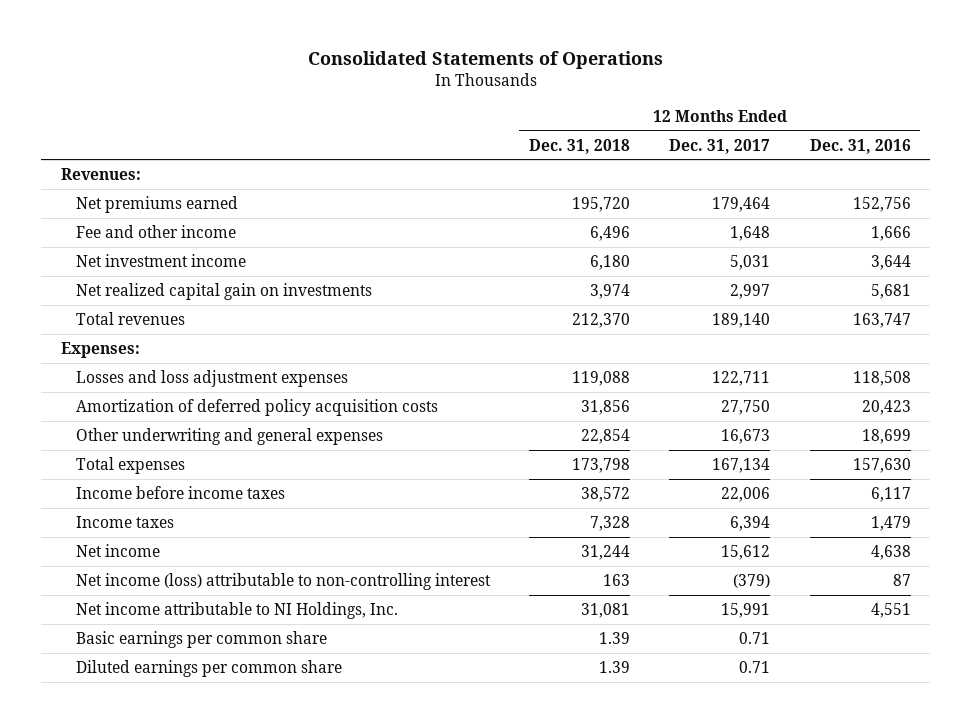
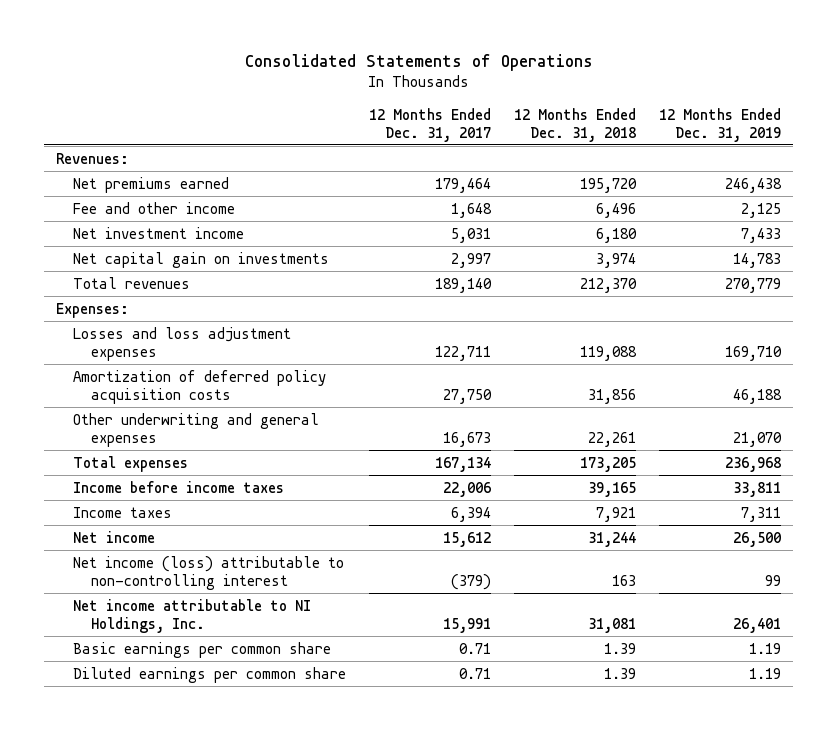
[809,138,911,154] Dec. 31, 2016 -> none
none -> [659,107,782,142] 12 Months Ended Dec. 31, 2019
[76,282,373,300] Net realized capital gain on investments -> [73,251,330,268] Net capital gain on investments
[581,428,631,444] 22,854 -> [588,431,637,447] 22,261
[572,457,631,473] 173,798 -> [580,456,637,472] 173,205
[581,486,631,502] 38,572 -> [588,481,637,497] 39,165
[590,515,631,531] 7,328 -> [596,506,637,522] 7,921

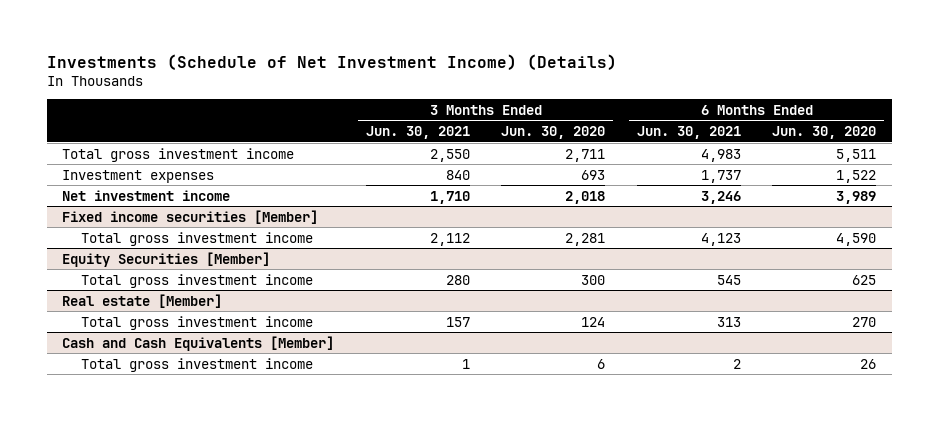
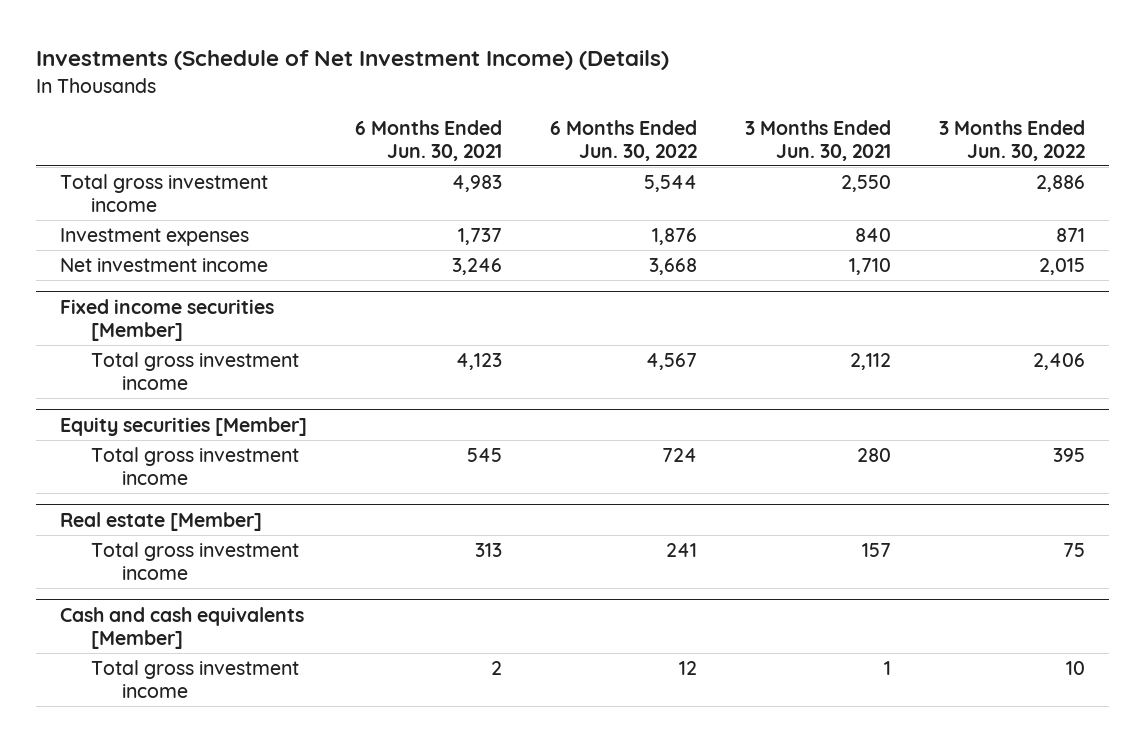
[501,126,606,140] Jun. 30, 2020 -> none
[772,126,877,140] Jun. 30, 2020 -> none
none -> [549,119,697,161] 6 Months Ended Jun. 30, 2022
none -> [938,119,1085,161] 3 Months Ended Jun. 30, 2022
[62,251,271,267] Equity Securities [Member] -> [59,416,307,436] Equity securities [Member]
[62,335,335,351] Cash and Cash Equivalents [Member] -> [59,606,304,650] Cash and cash equivalents [Member]

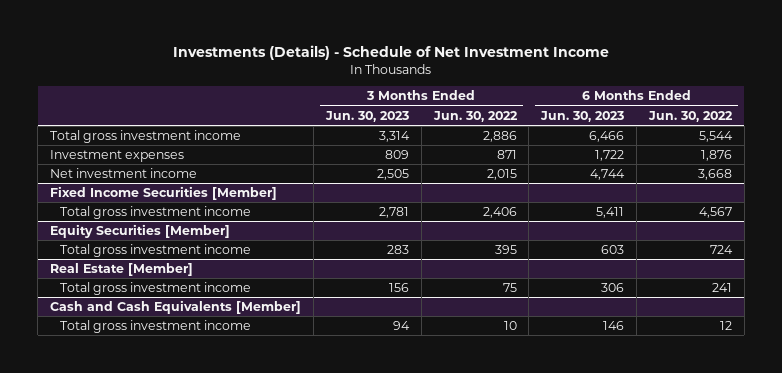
[35,50,669,71] Investments (Schedule of Net Investment Income) (Details) -> [173,45,610,61] Investments (Details) - Schedule of Net Investment Income
[354,119,502,161] 6 Months Ended Jun. 30, 2021 -> none
[744,119,891,161] 3 Months Ended Jun. 30, 2021 -> none
none -> [324,110,409,122] Jun. 30, 2023
none -> [540,110,625,122] Jun. 30, 2023
[59,298,274,342] Fixed income securities [Member] -> [50,186,278,201] Fixed Income Securities [Member]
[59,416,307,436] Equity securities [Member] -> [50,224,231,239] Equity Securities [Member]
[59,511,262,531] Real estate [Member] -> [50,263,194,277] Real Estate [Member]
[59,606,304,650] Cash and cash equivalents [Member] -> [50,300,302,315] Cash and Cash Equivalents [Member]

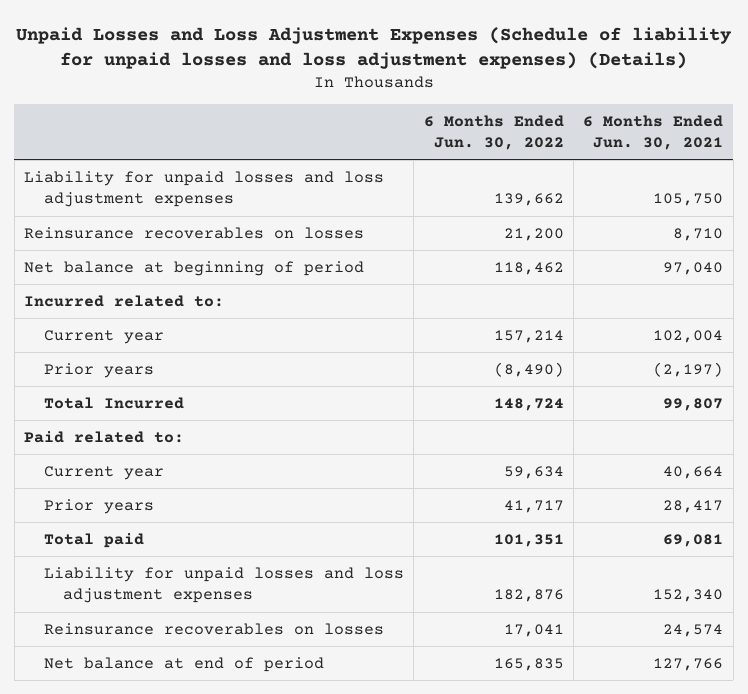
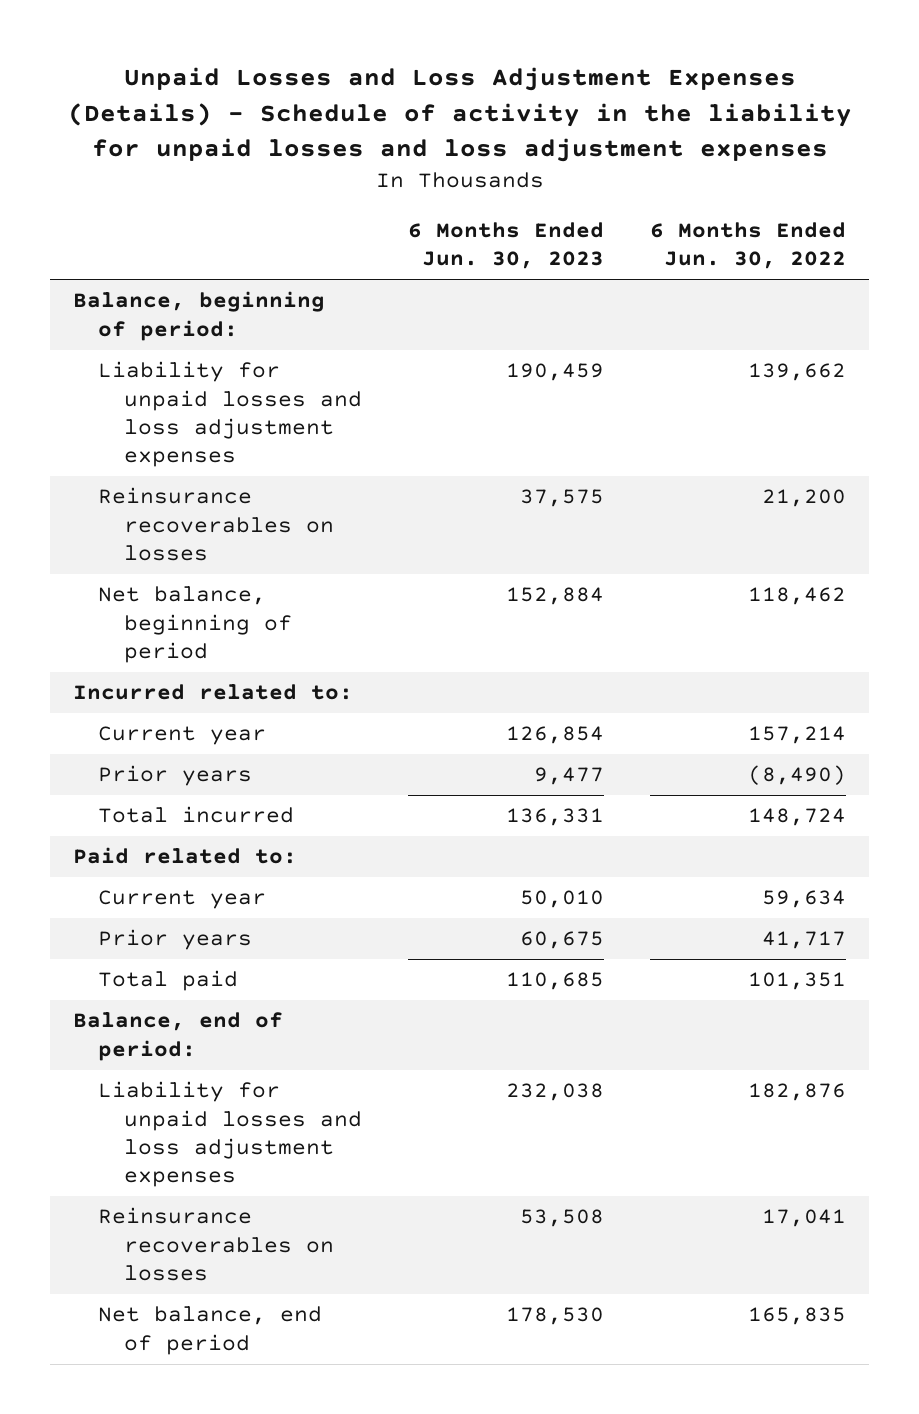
[15,26,732,70] Unpaid Losses and Loss Adjustment Expenses (Schedule of liability for unpaid losses and loss adjustment expenses) (Details) -> [67,67,852,162] Unpaid Losses and Loss Adjustment Expenses (Details) - Schedule of activity in the liability for unpaid losses and loss adjustment expenses
[583,114,724,151] 6 Months Ended Jun. 30, 2021 -> none
none -> [407,221,604,270] 6 Months Ended Jun. 30, 2023
none -> [72,291,325,341] Balance, beginning of period:
[24,260,365,276] Net balance at beginning of period -> [98,586,292,663] Net balance, beginning of period
[43,396,184,409] Total Incurred -> [98,806,295,824] Total incurred
none -> [72,1012,283,1061] Balance, end of period:
[43,656,324,672] Net balance at end of period -> [98,1306,323,1355] Net balance, end of period

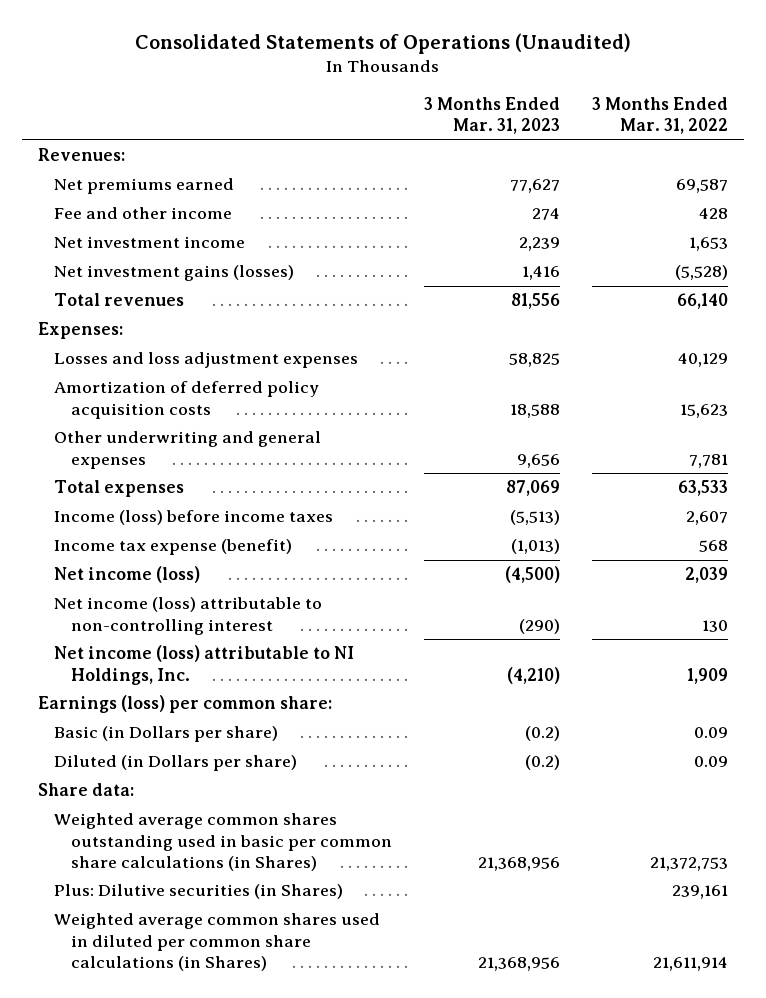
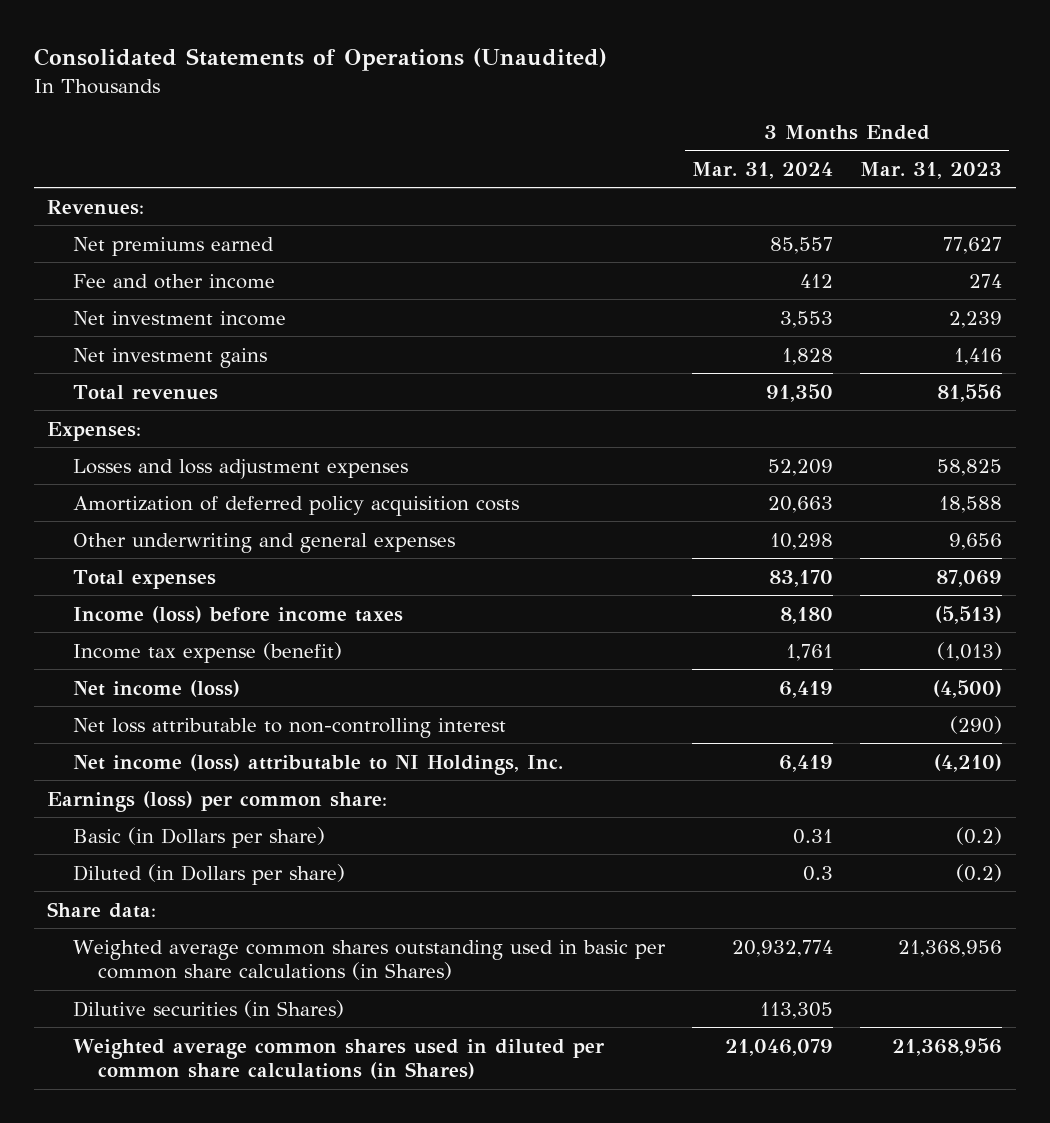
[592,97,729,135] 3 Months Ended Mar. 31, 2022 -> none
none -> [691,162,833,180] Mar. 31, 2024
[54,265,295,282] Net investment gains (losses) -> [72,347,267,368] Net investment gains
[54,597,323,635] Net income (loss) attributable to non-controlling interest -> [72,717,506,738] Net loss attributable to non-controlling interest
[54,884,344,900] Plus: Dilutive securities (in Shares) -> [72,999,344,1018] Dilutive securities (in Shares)

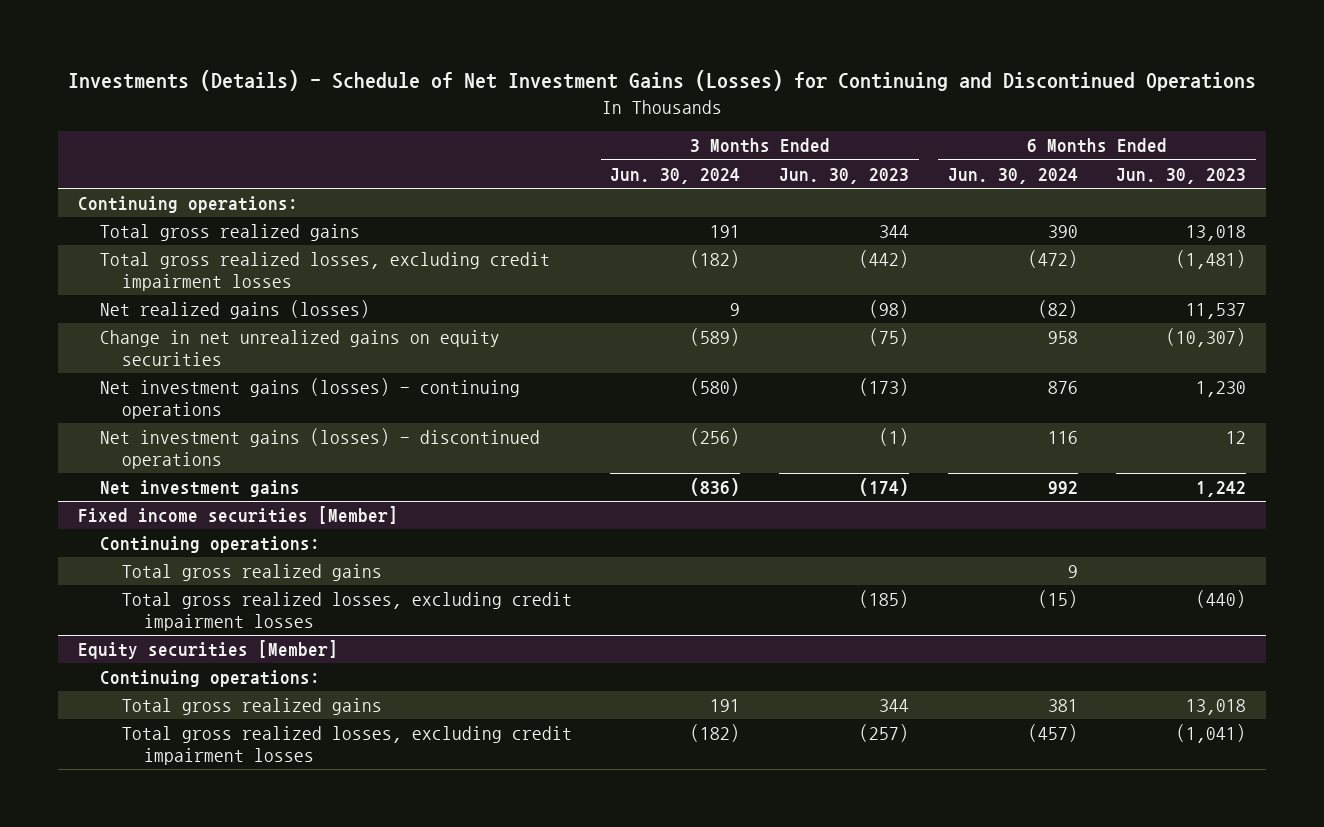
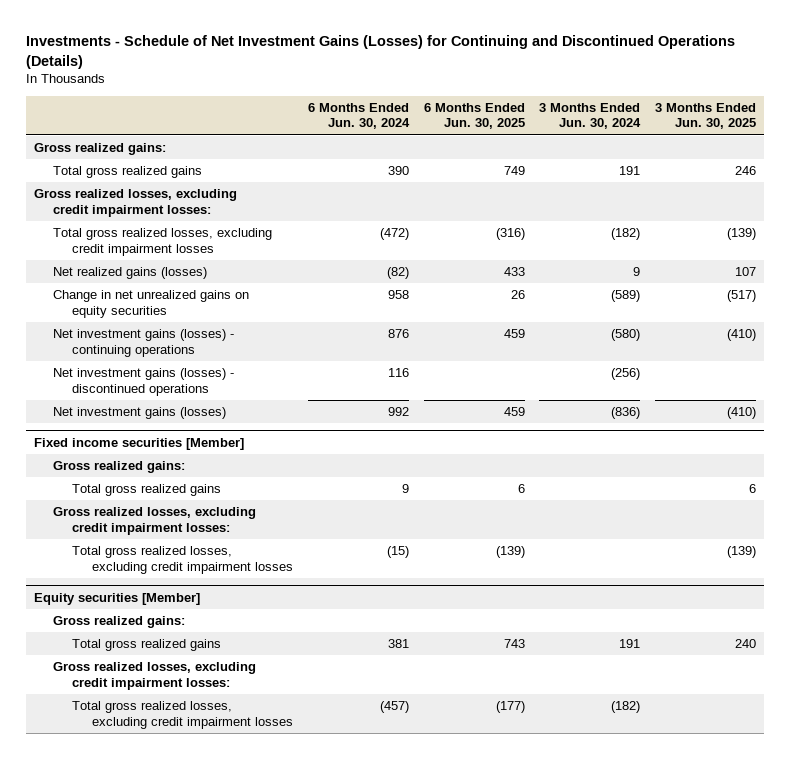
[67,70,1256,92] Investments (Details) - Schedule of Net Investment Gains (Losses) for Continuing and Discontinued Operations -> [26,34,736,69] Investments - Schedule of Net Investment Gains (Losses) for Continuing and Discontinued Operations (Details)
[778,167,909,184] Jun. 30, 2023 -> none
[1116,167,1247,184] Jun. 30, 2023 -> none
none -> [423,102,525,130] 6 Months Ended Jun. 30, 2025
none -> [655,102,757,130] 3 Months Ended Jun. 30, 2025
[77,196,298,214] Continuing operations: -> none
none -> [33,143,166,156] Gross realized gains:
none -> [33,189,237,217] Gross realized losses, excluding credit impairment losses:
[99,480,300,498] Net investment gains -> [52,407,226,420] Net investment gains (losses)
[99,536,320,554] Continuing operations: -> none
none -> [52,461,185,474] Gross realized gains:
none -> [52,507,256,535] Gross realized losses, excluding credit impairment losses:
[99,670,320,688] Continuing operations: -> none
none -> [52,616,185,629] Gross realized gains:
none -> [52,662,256,690] Gross realized losses, excluding credit impairment losses:

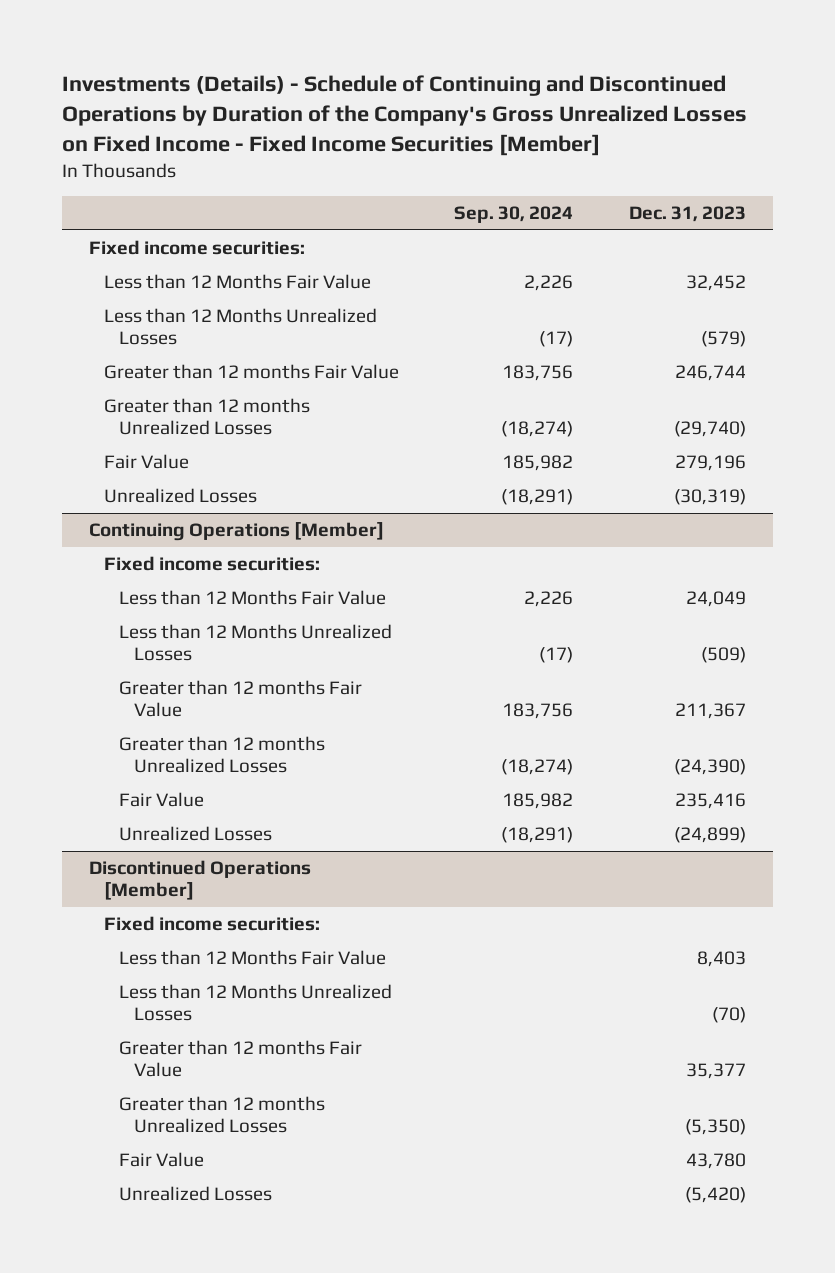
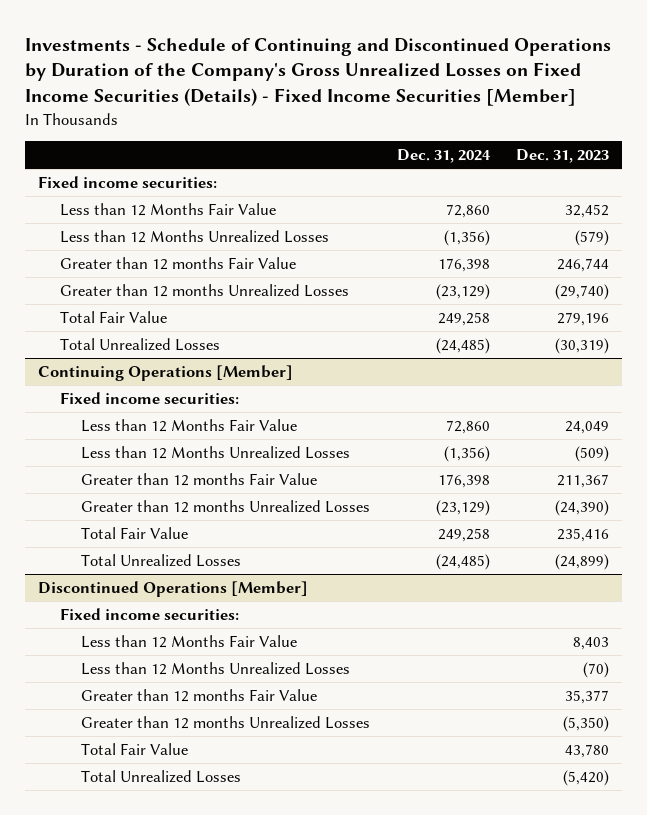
[61,75,747,156] Investments (Details) - Schedule of Continuing and Discontinued Operations by Duration of the Company's Gross Unrealized Losses on Fixed Income - Fixed Income Securities [Member] -> [24,37,611,107] Investments - Schedule of Continuing and Discontinued Operations by Duration of the Company's Gross Unrealized Losses on Fixed Income Securities (Details) - Fixed Income Securities [Member]
[454,205,574,223] Sep. 30, 2024 -> none
none -> [396,149,491,164] Dec. 31, 2024
[104,454,190,470] Fair Value -> [59,310,167,323] Total Fair Value
[104,488,258,504] Unrealized Losses -> [59,337,220,351] Total Unrealized Losses
[119,792,205,808] Fair Value -> [81,526,189,539] Total Fair Value
[119,826,273,842] Unrealized Losses -> [81,553,242,567] Total Unrealized Losses
[119,1152,205,1168] Fair Value -> [81,742,189,755] Total Fair Value
[119,1186,273,1202] Unrealized Losses -> [81,769,242,783] Total Unrealized Losses

